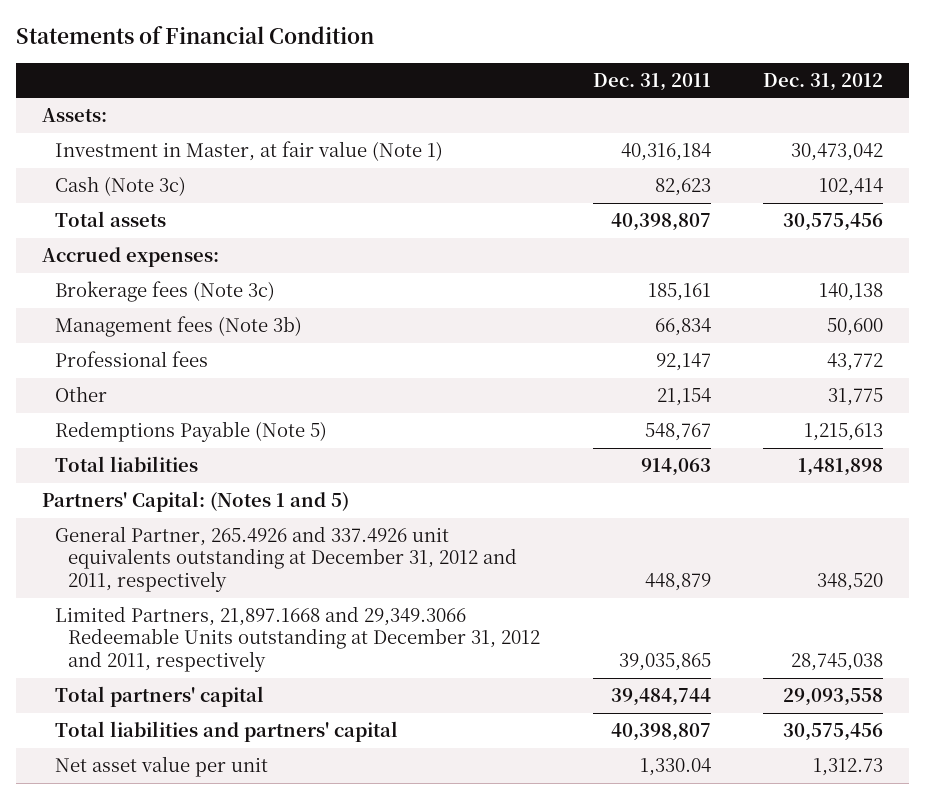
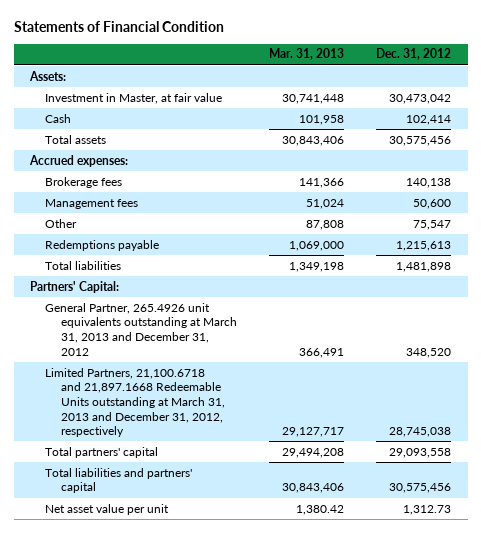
[592,72,711,91] Dec. 31, 2011 -> none
none -> [269,48,345,61] Mar. 31, 2013
[55,141,444,162] Investment in Master, at fair value (Note 1) -> [45,92,223,104] Investment in Master, at fair value
[55,176,187,197] Cash (Note 3c) -> [45,113,72,123] Cash
[55,351,209,368] Professional fees -> none
[55,281,276,303] Brokerage fees (Note 3c) -> [45,176,123,188] Brokerage fees
[55,316,303,338] Management fees (Note 3b) -> [45,198,139,209] Management fees
[827,388,883,407] 31,775 -> [413,219,452,230] 75,547
[55,421,328,443] Redemptions Payable (Note 5) -> [45,239,160,251] Redemptions payable
[42,491,350,513] Partners' Capital: (Notes 1 and 5) -> [29,280,119,293] Partners' Capital:
[55,526,518,592] General Partner, 265.4926 and 337.4926 unit equivalents outstanding at December 31, 2012 and 2011, respectively -> [45,302,238,356] General Partner, 265.4926 unit equivalents outstanding at March 31, 2013 and December 31, 2012
[55,606,541,672] Limited Partners, 21,897.1668 and 29,349.3066 Redeemable Units outstanding at December 31, 2012 and 2011, respectively -> [45,367,226,438] Limited Partners, 21,100.6718 and 21,897.1668 Redeemable Units outstanding at March 31, 2013 and December 31, 2012, respectively

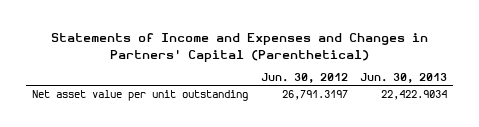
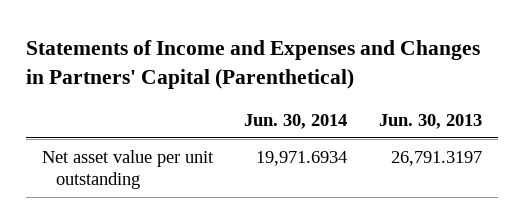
[260,73,348,84] Jun. 30, 2012 -> none
none -> [244,114,348,130] Jun. 30, 2014
[380,89,447,100] 22,422.9034 -> [391,150,483,166] 26,791.3197

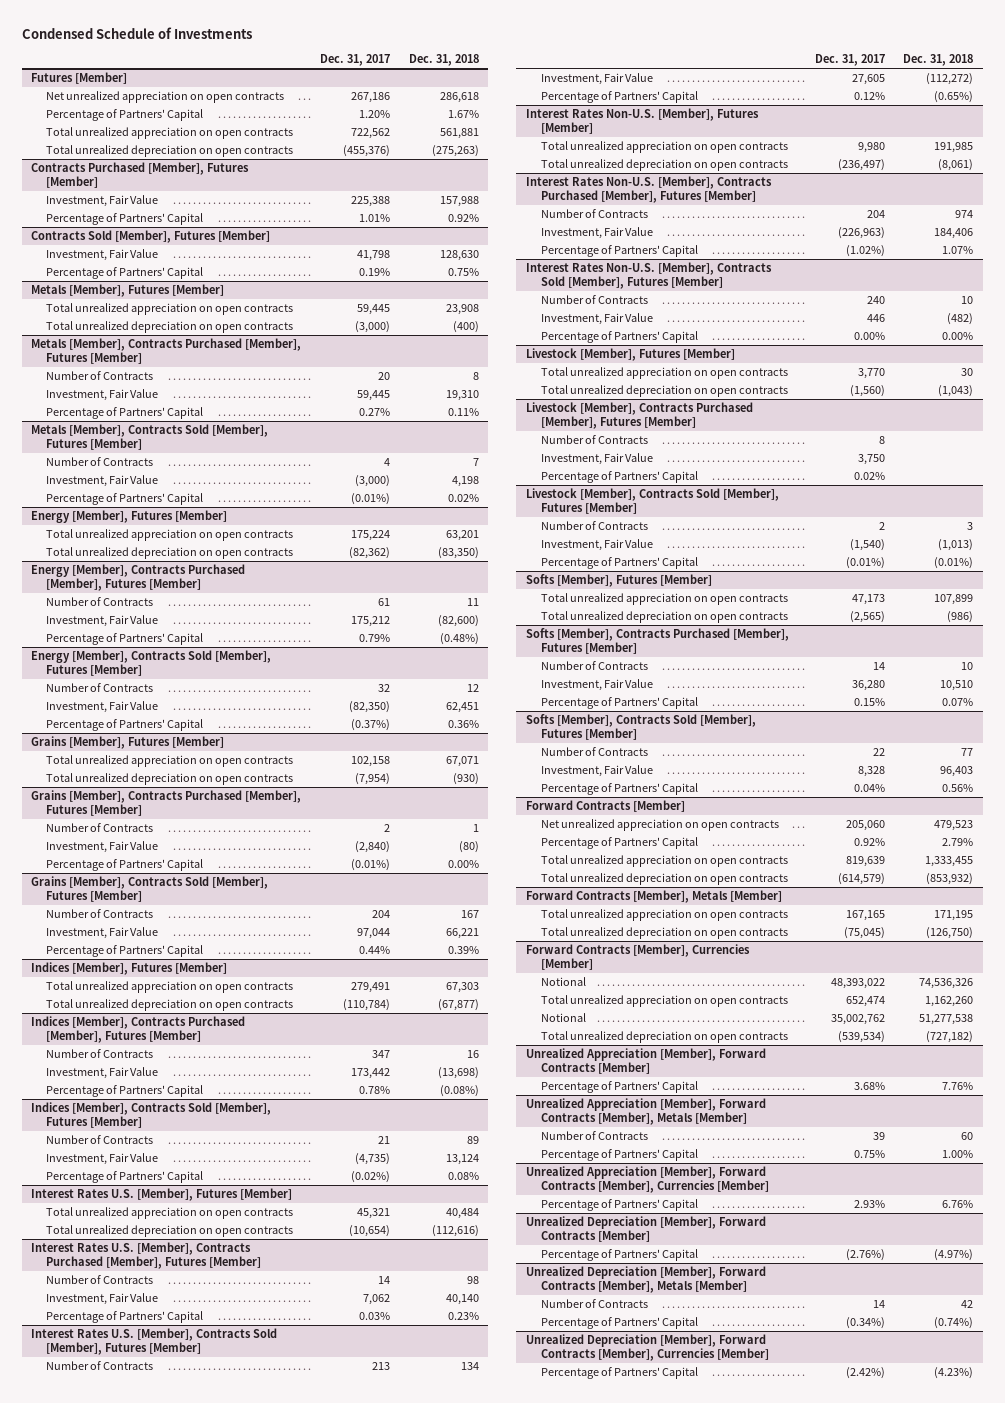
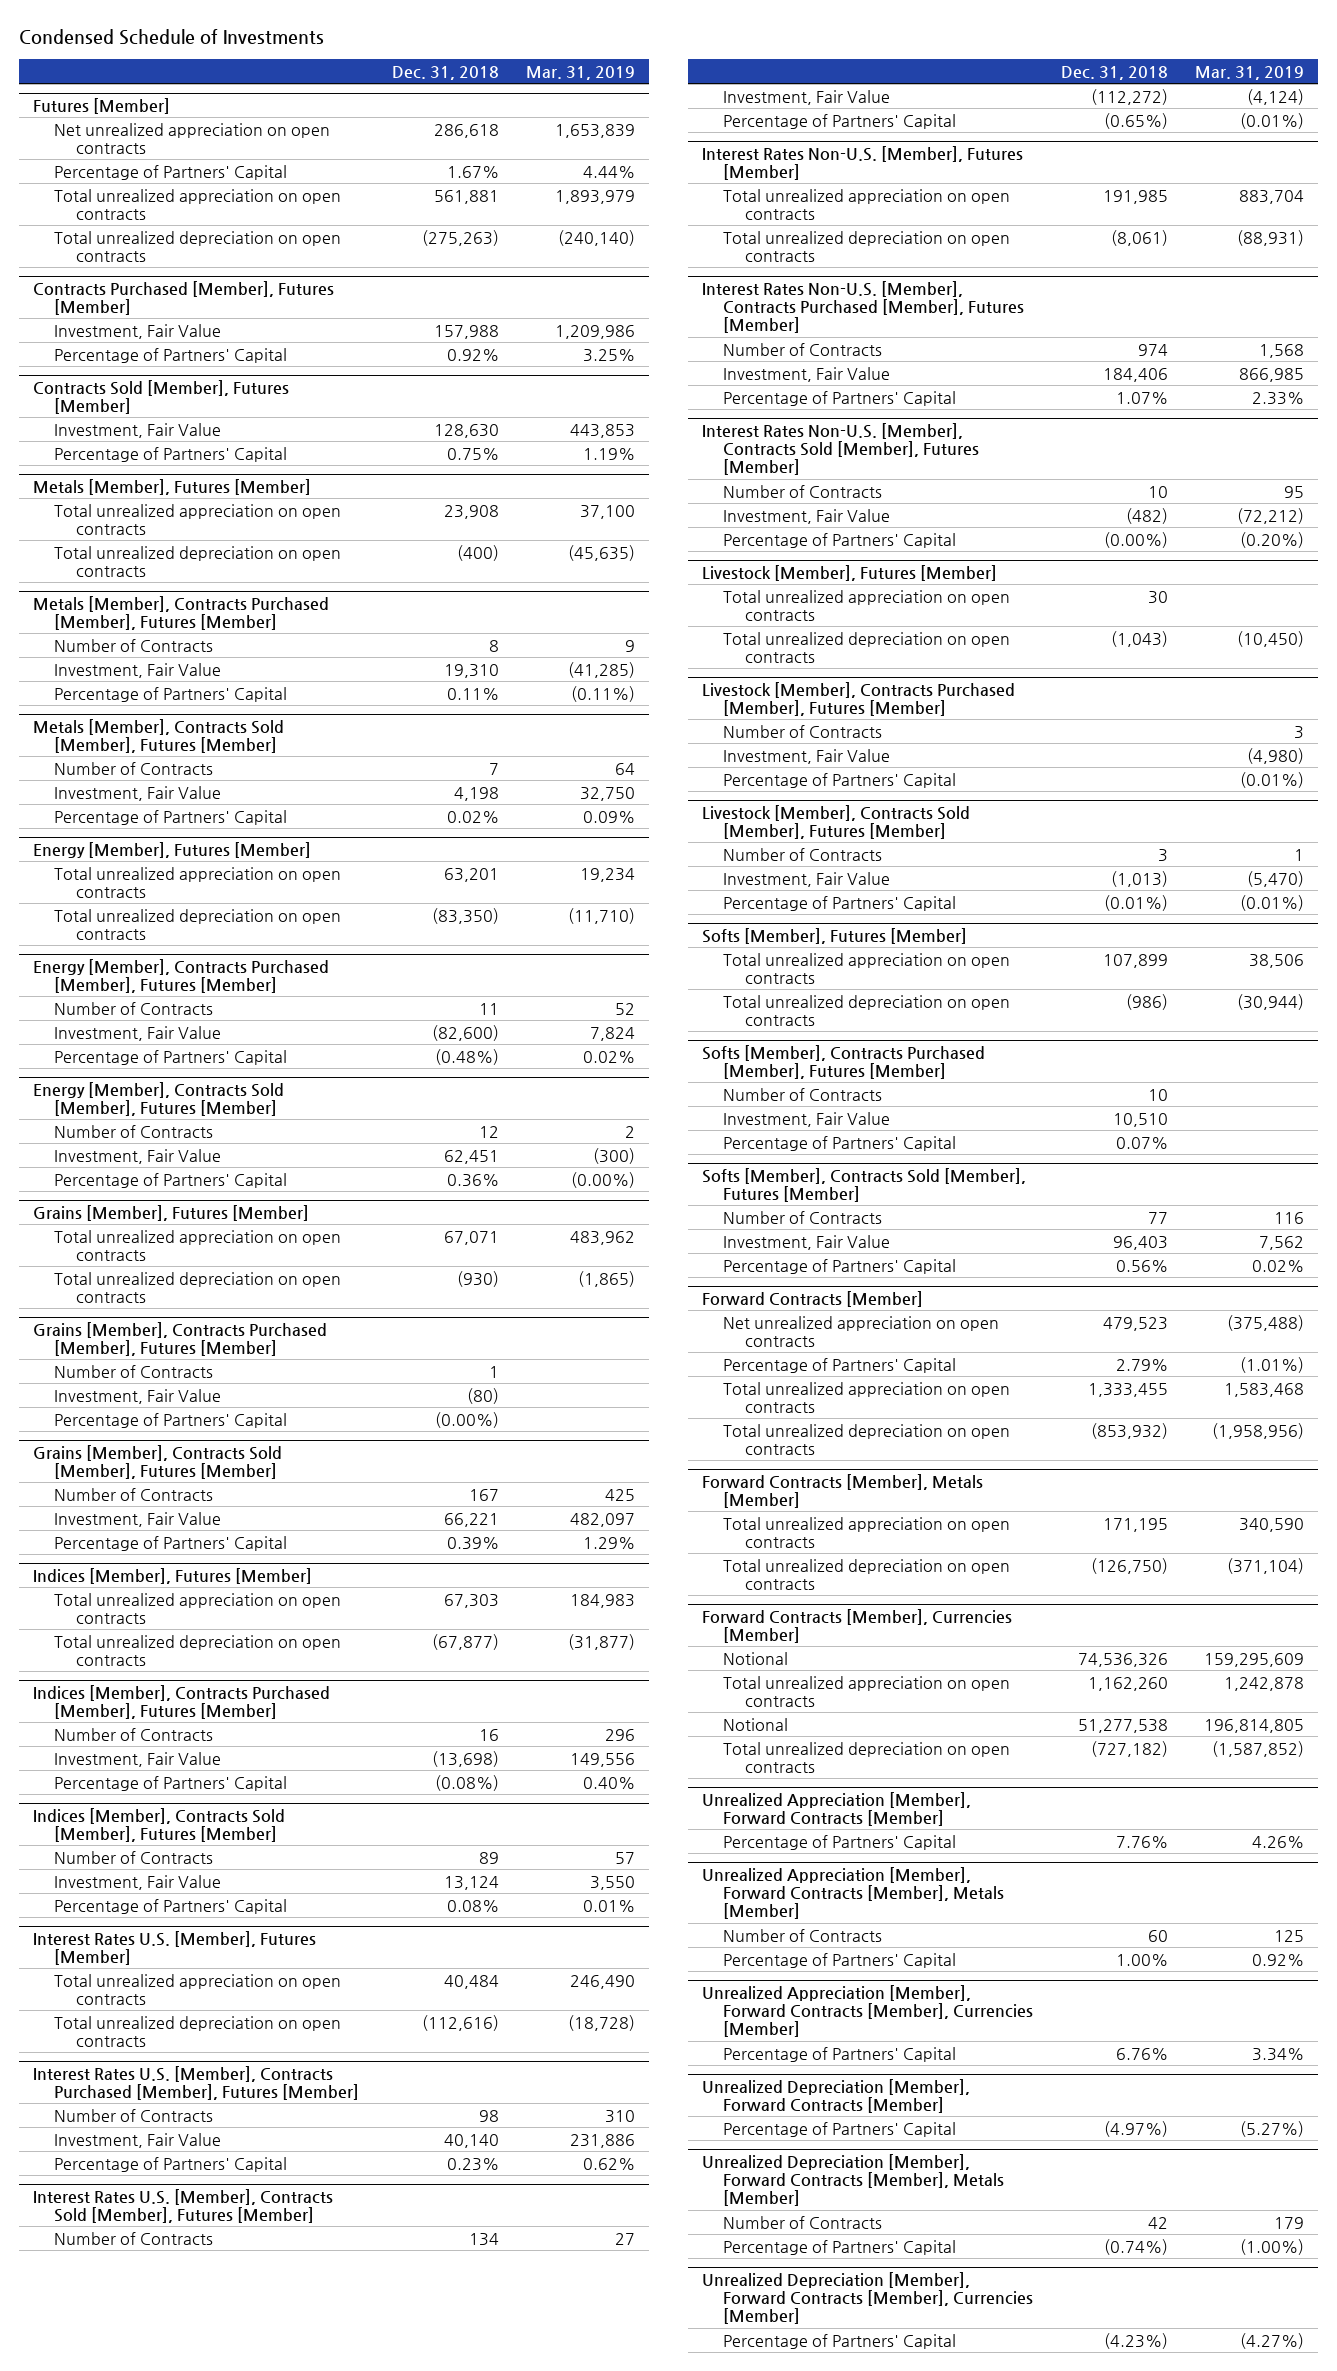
[320,54,391,67] Dec. 31, 2017 -> none
none -> [525,65,635,80] Mar. 31, 2019
[448,859,480,868] 0.00% -> [434,1411,499,1428] (0.00%)
[942,331,974,340] 0.00% -> [1103,531,1168,548] (0.00%)

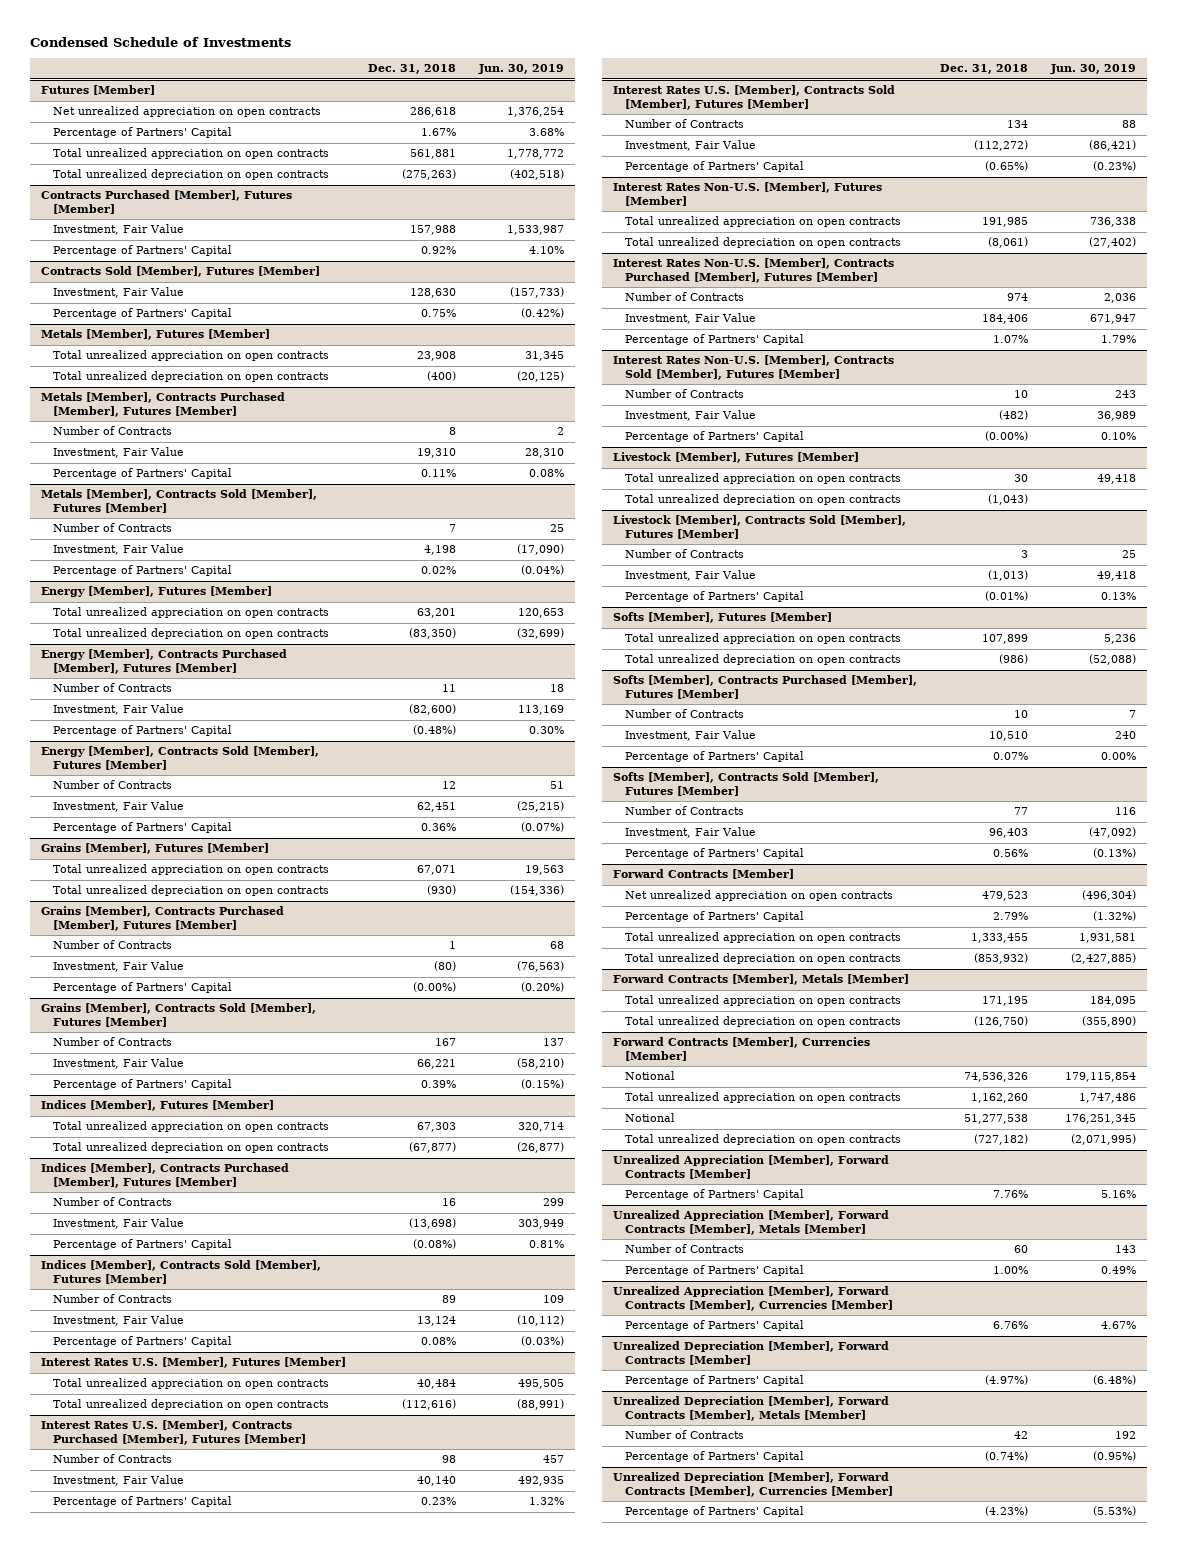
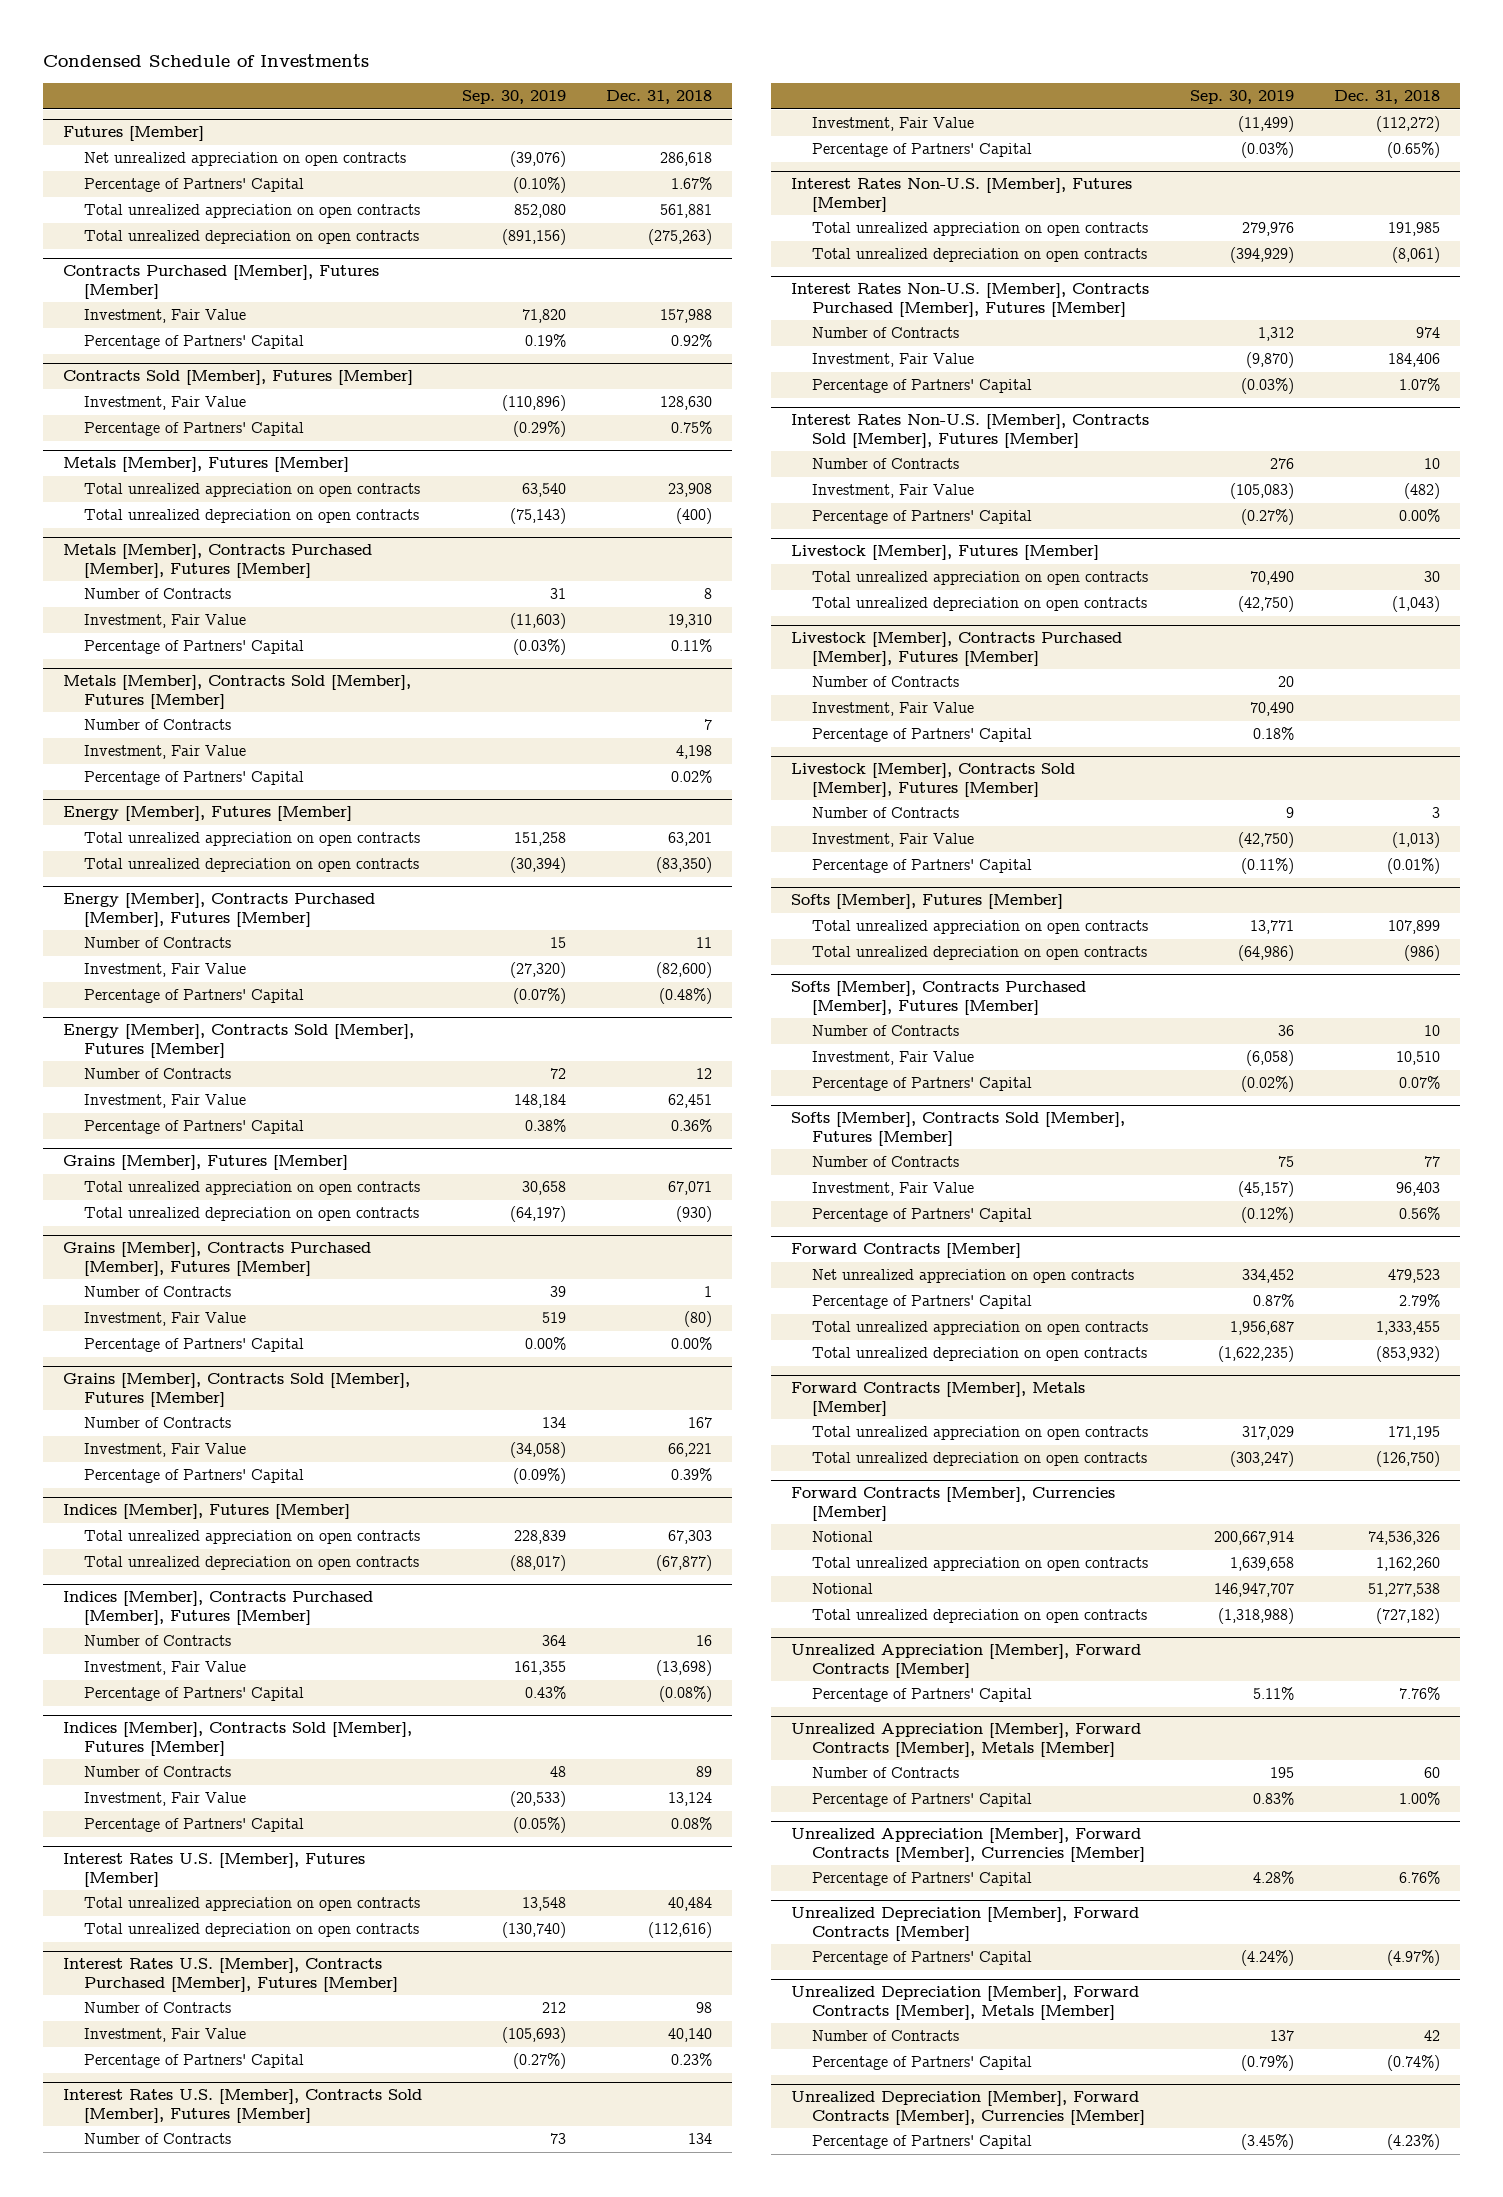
[477,64,564,75] Jun. 30, 2019 -> none
none -> [462,90,567,105] Sep. 30, 2019
[413,982,457,993] (0.00%) -> [671,1337,713,1351] 0.00%
[985,431,1029,442] (0.00%) -> [1398,509,1440,523] 0.00%
none -> [790,632,1122,666] Livestock [Member], Contracts Purchased [Member], Futures [Member]
none -> [811,676,959,688] Number of Contracts
none -> [811,702,974,717] Investment, Fair Value
none -> [811,728,1032,743] Percentage of Partners' Capital

